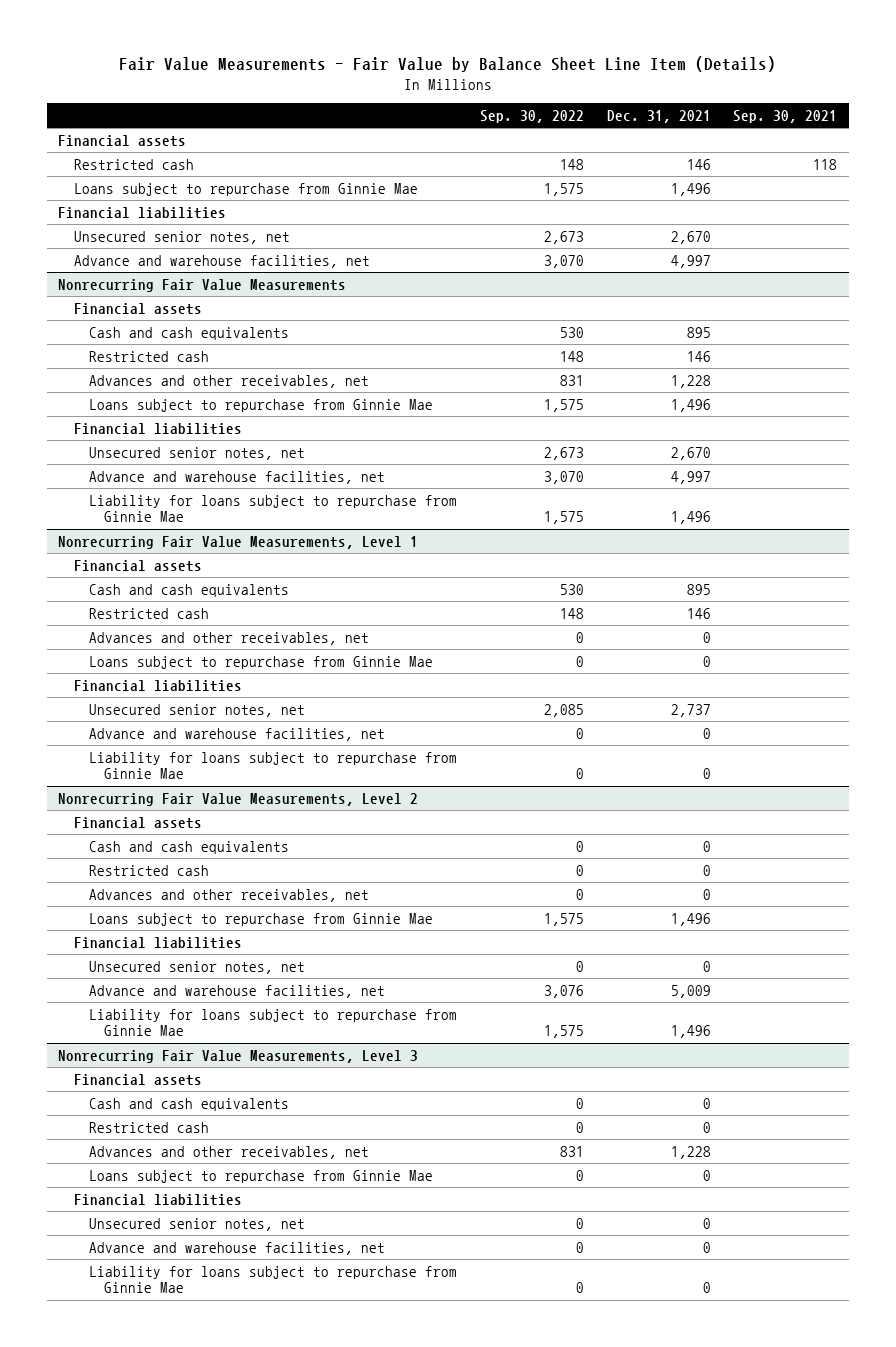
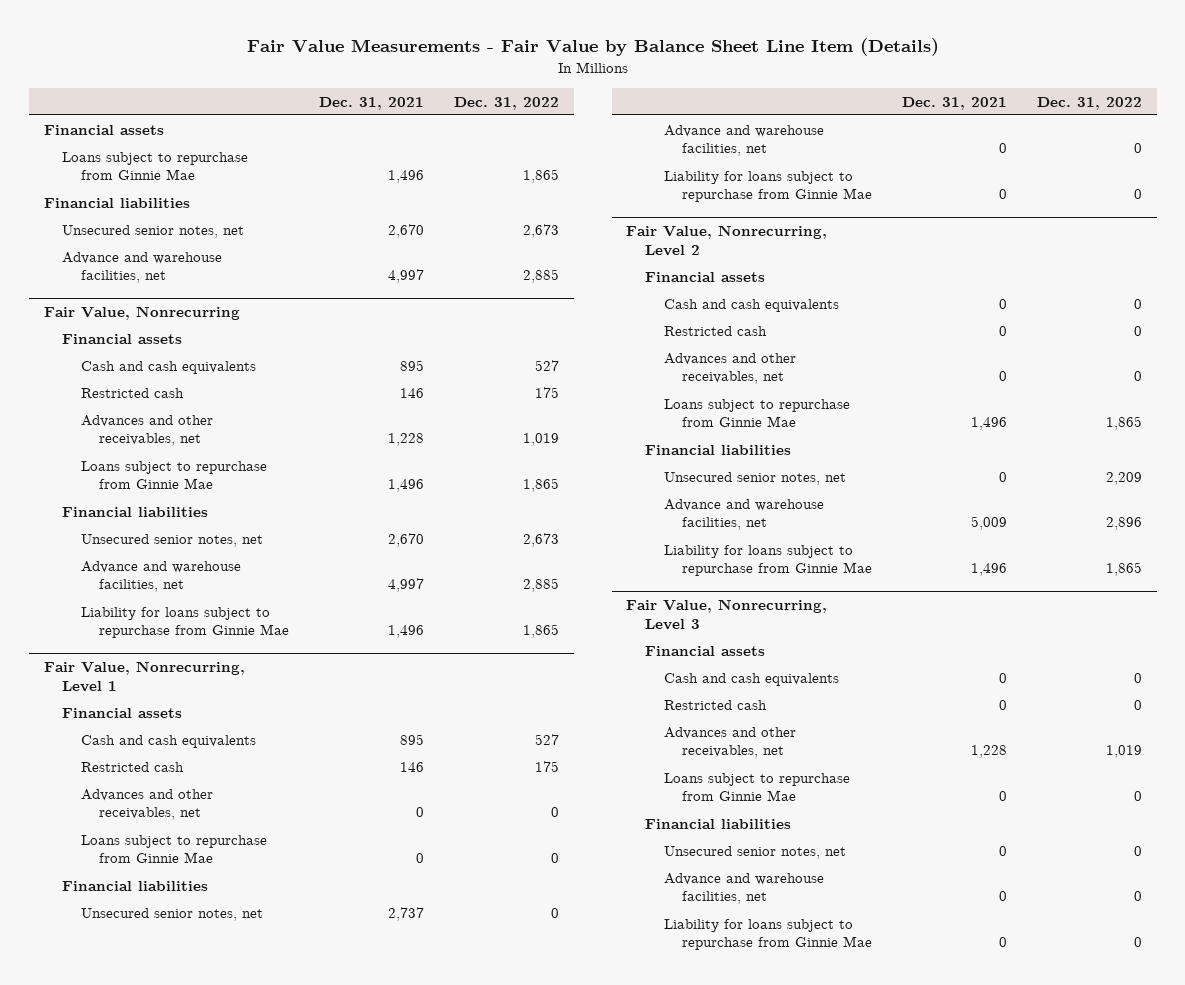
[479,109,584,123] Sep. 30, 2022 -> none
[733,109,838,123] Sep. 30, 2021 -> none
none -> [453,96,559,110] Dec. 31, 2022
[73,158,194,170] Restricted cash -> none
[58,278,347,292] Nonrecurring Fair Value Measurements -> [43,306,240,321] Fair Value, Nonrecurring
[58,535,419,549] Nonrecurring Fair Value Measurements, Level 1 -> [43,661,245,692] Fair Value, Nonrecurring, Level 1
[58,792,419,806] Nonrecurring Fair Value Measurements, Level 2 -> [626,225,828,256] Fair Value, Nonrecurring, Level 2
[58,1049,419,1063] Nonrecurring Fair Value Measurements, Level 3 -> [626,599,828,630] Fair Value, Nonrecurring, Level 3

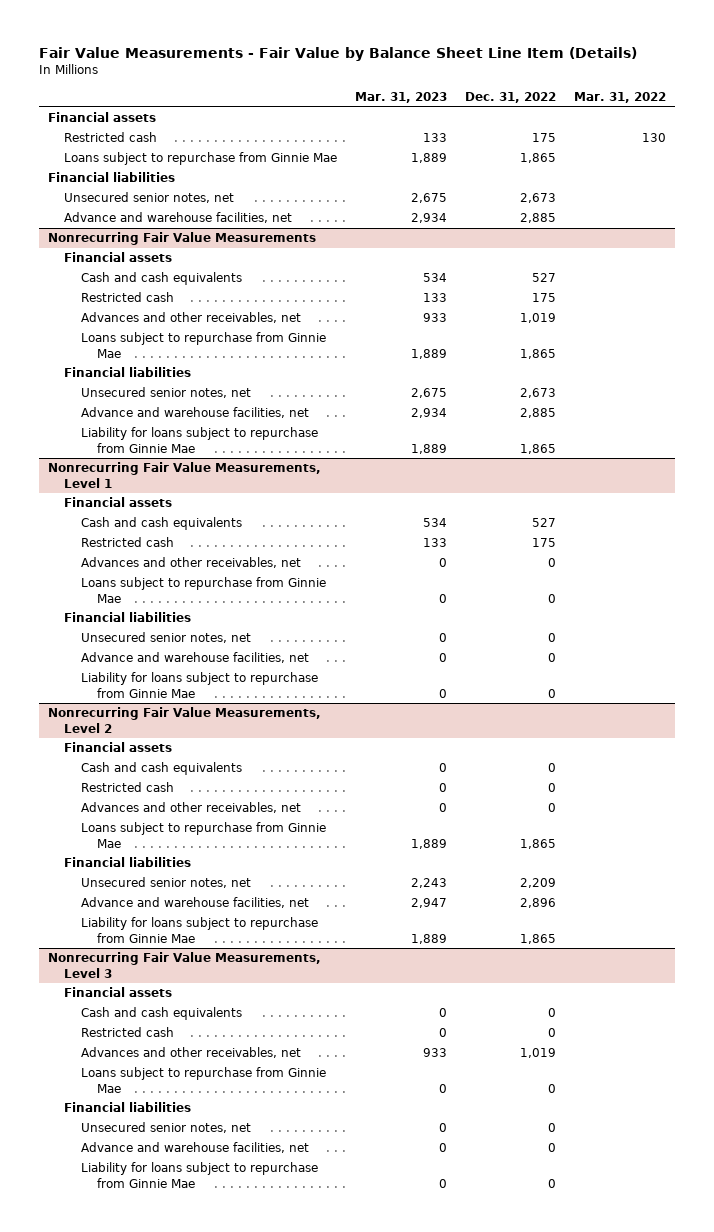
[319,96,425,110] Dec. 31, 2021 -> none
none -> [355,91,448,103] Mar. 31, 2023
none -> [573,91,666,103] Mar. 31, 2022
none -> [64,132,158,143] Restricted cash
[43,306,240,321] Fair Value, Nonrecurring -> [48,232,317,246] Nonrecurring Fair Value Measurements
[43,661,245,692] Fair Value, Nonrecurring, Level 1 -> [48,462,322,488] Nonrecurring Fair Value Measurements, Level 1
[626,225,828,256] Fair Value, Nonrecurring, Level 2 -> [48,707,322,733] Nonrecurring Fair Value Measurements, Level 2
[626,599,828,630] Fair Value, Nonrecurring, Level 3 -> [48,952,322,978] Nonrecurring Fair Value Measurements, Level 3

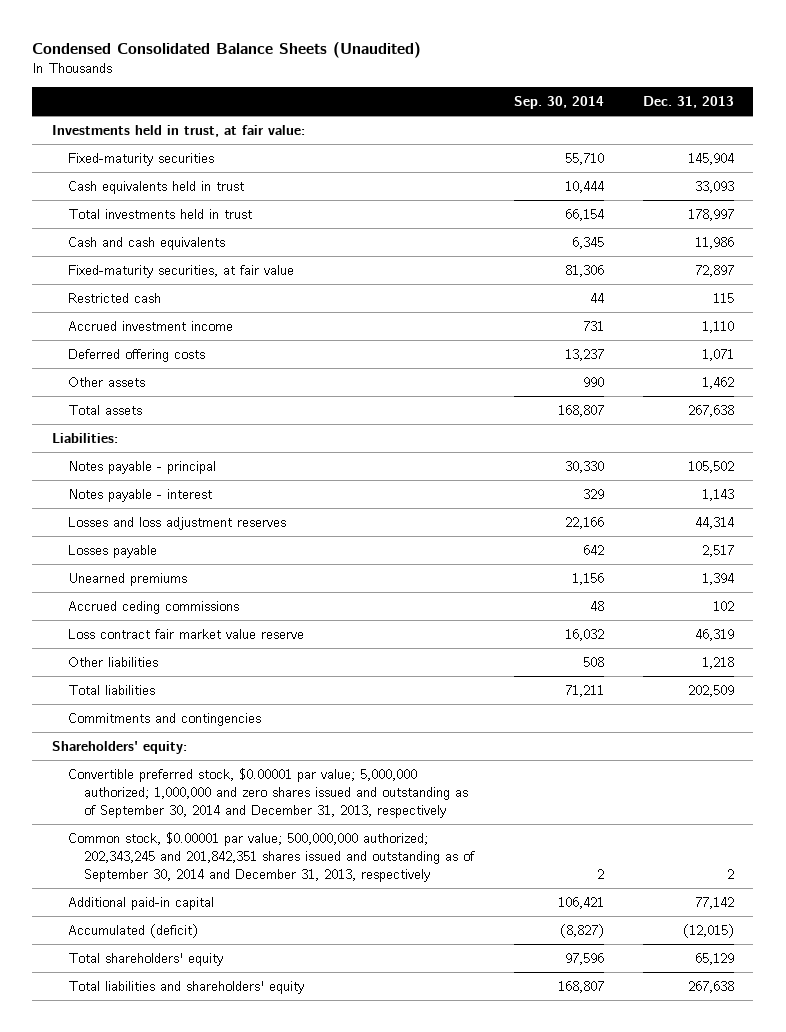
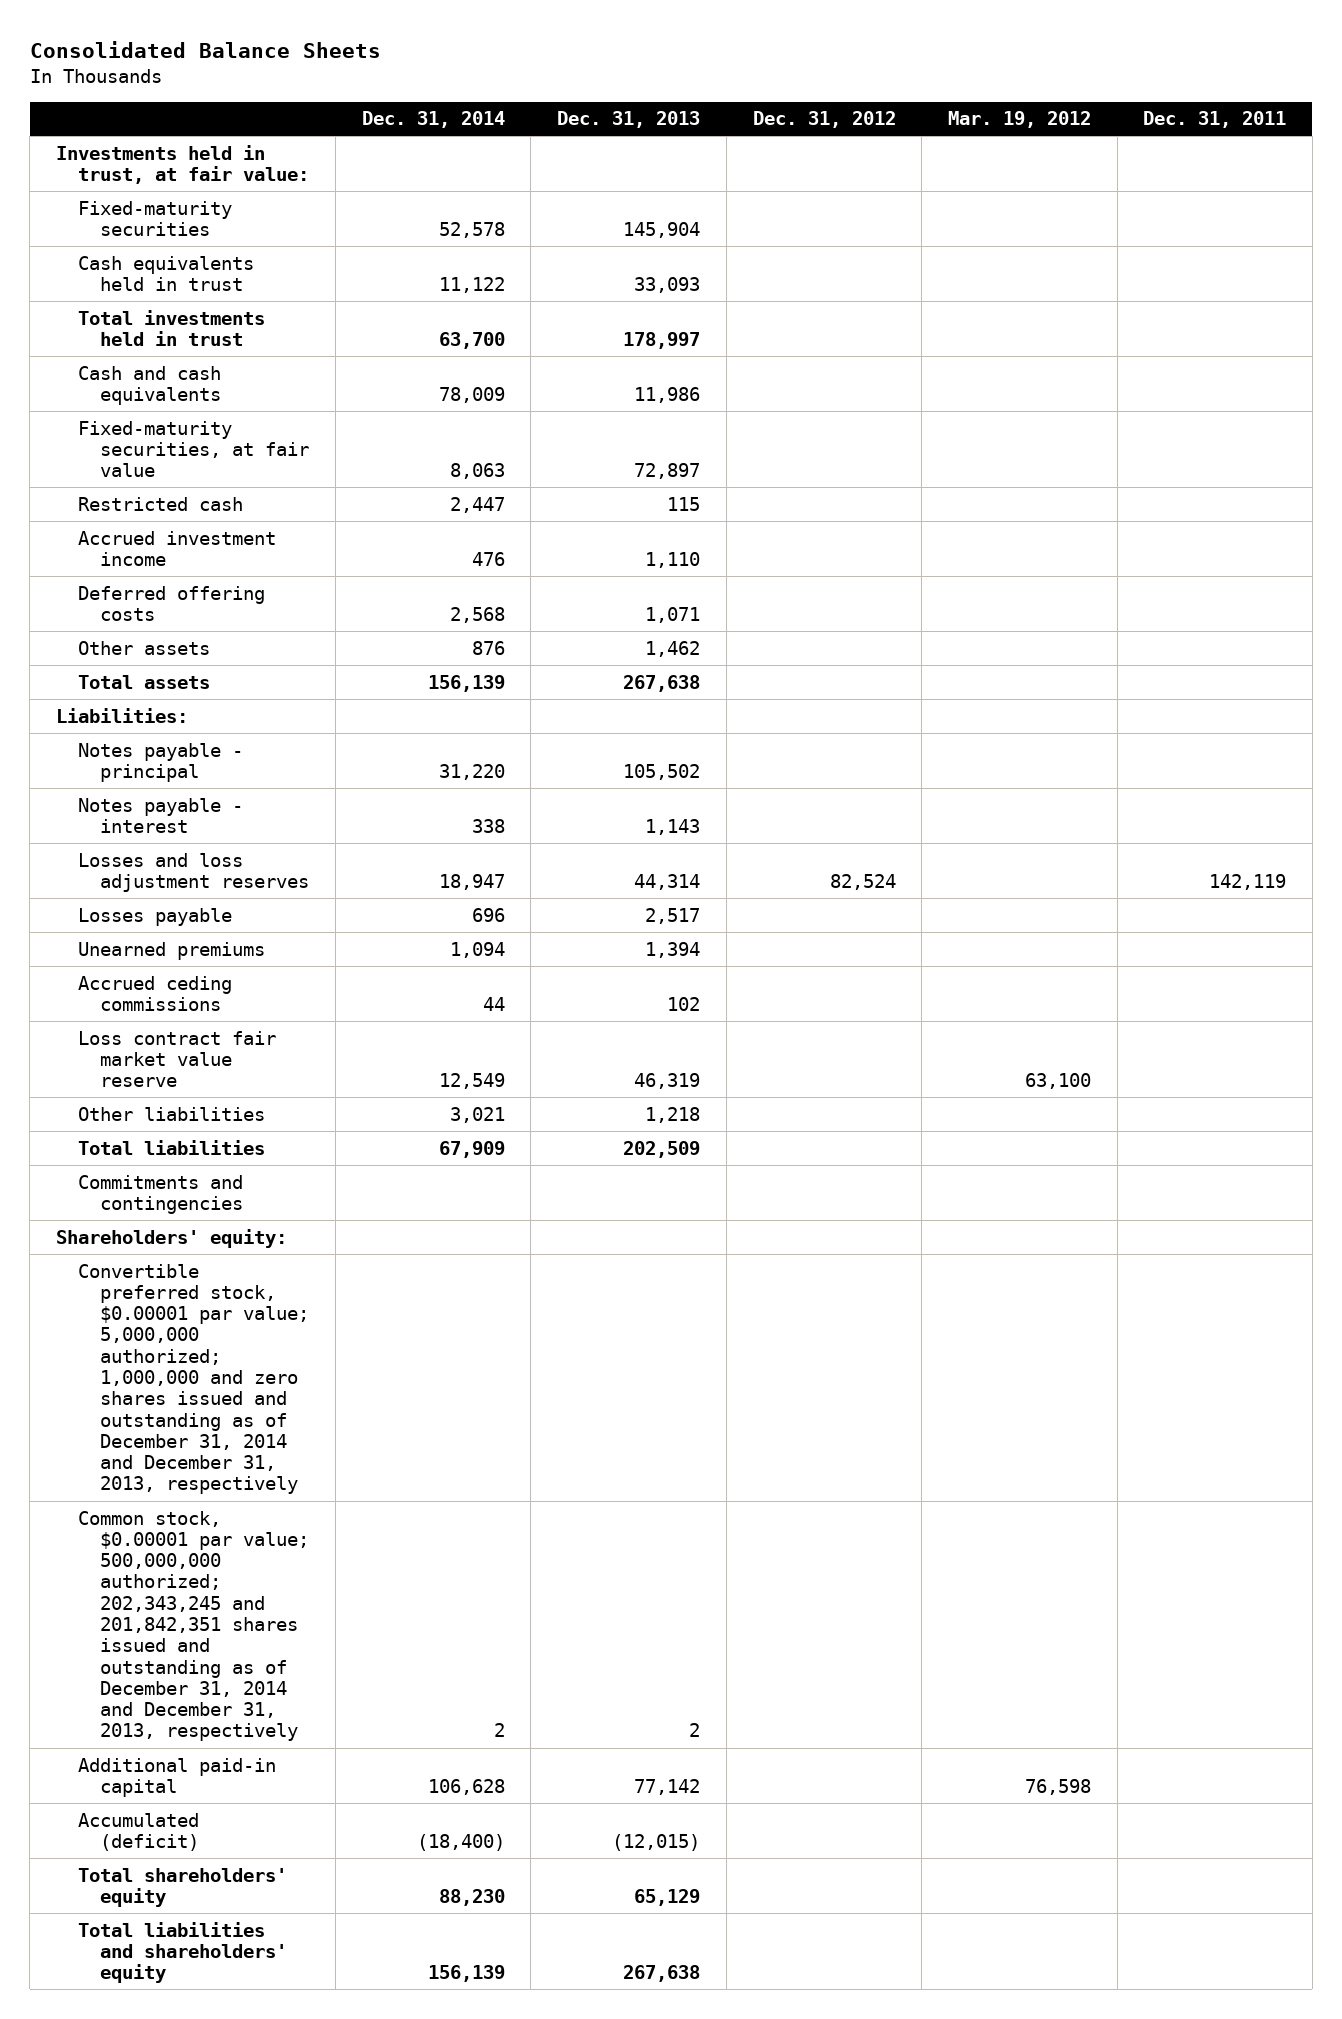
[32,42,422,59] Condensed Consolidated Balance Sheets (Unaudited) -> [29,41,381,59] Consolidated Balance Sheets
[513,95,604,109] Sep. 30, 2014 -> none
none -> [361,111,505,129] Dec. 31, 2014
none -> [752,111,896,129] Dec. 31, 2012
none -> [947,111,1091,129] Mar. 19, 2012
none -> [1143,111,1287,129] Dec. 31, 2011
[68,767,469,818] Convertible preferred stock, $0.00001 par value; 5,000,000 authorized; 1,000,000 and zero shares issued and outstanding as of September 30, 2014 and December 31, 2013, respectively -> [78,1263,310,1495] Convertible preferred stock, $0.00001 par value; 5,000,000 authorized; 1,000,000 and zero shares issued and outstanding as of December 31, 2014 and December 31, 2013, respectively
[68,831,476,882] Common stock, $0.00001 par value; 500,000,000 authorized; 202,343,245 and 201,842,351 shares issued and outstanding as of September 30, 2014 and December 31, 2013, respectively -> [78,1510,310,1742] Common stock, $0.00001 par value; 500,000,000 authorized; 202,343,245 and 201,842,351 shares issued and outstanding as of December 31, 2014 and December 31, 2013, respectively

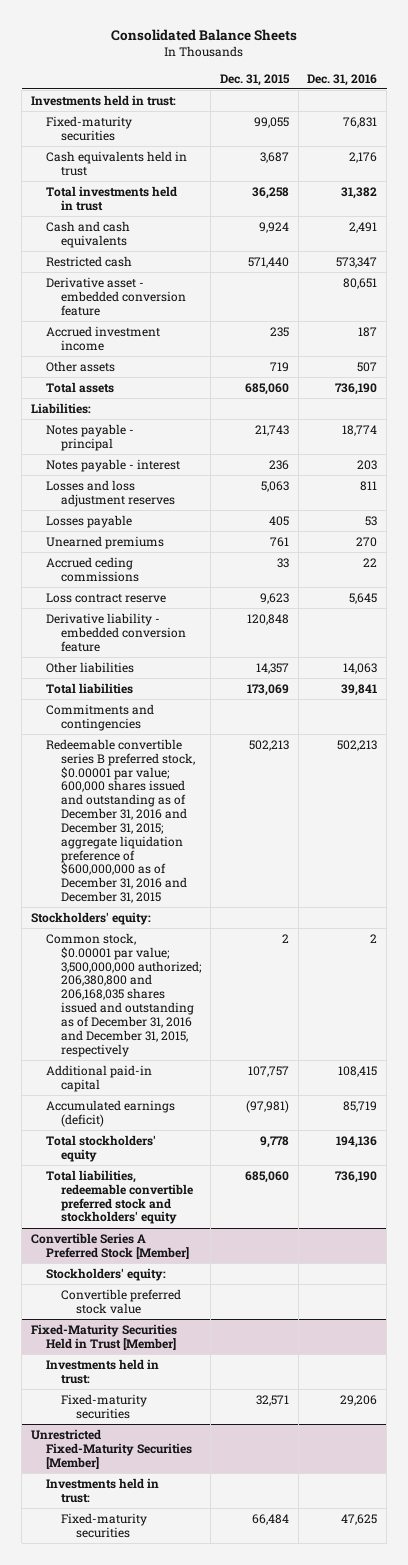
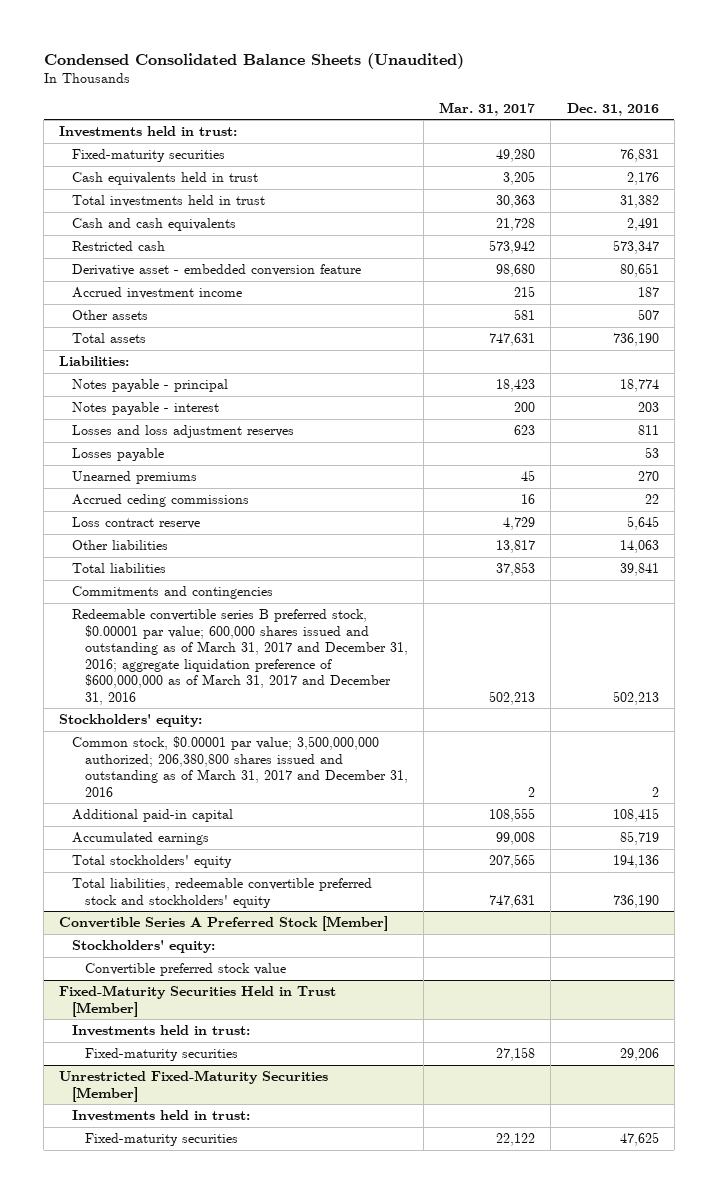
[111,29,298,42] Consolidated Balance Sheets -> [43,52,464,69] Condensed Consolidated Balance Sheets (Unaudited)
[219,73,290,86] Dec. 31, 2015 -> none
none -> [439,101,536,116] Mar. 31, 2017
[46,612,187,652] Derivative liability - embedded conversion feature -> none
[46,738,196,904] Redeemable convertible series B preferred stock, $0.00001 par value; 600,000 shares issued and outstanding as of December 31, 2016 and December 31, 2015; aggregate liquidation preference of $600,000,000 as of December 31, 2016 and December 31, 2015 -> [72,609,409,705] Redeemable convertible series B preferred stock, $0.00001 par value; 600,000 shares issued and outstanding as of March 31, 2017 and December 31, 2016; aggregate liquidation preference of $600,000,000 as of March 31, 2017 and December 31, 2016
[46,932,203,1057] Common stock, $0.00001 par value; 3,500,000,000 authorized; 206,380,800 and 206,168,035 shares issued and outstanding as of December 31, 2016 and December 31, 2015, respectively -> [72,736,409,797] Common stock, $0.00001 par value; 3,500,000,000 authorized; 206,380,800 shares issued and outstanding as of March 31, 2017 and December 31, 2016
[46,1099,176,1127] Accumulated earnings (deficit) -> [72,832,210,846] Accumulated earnings

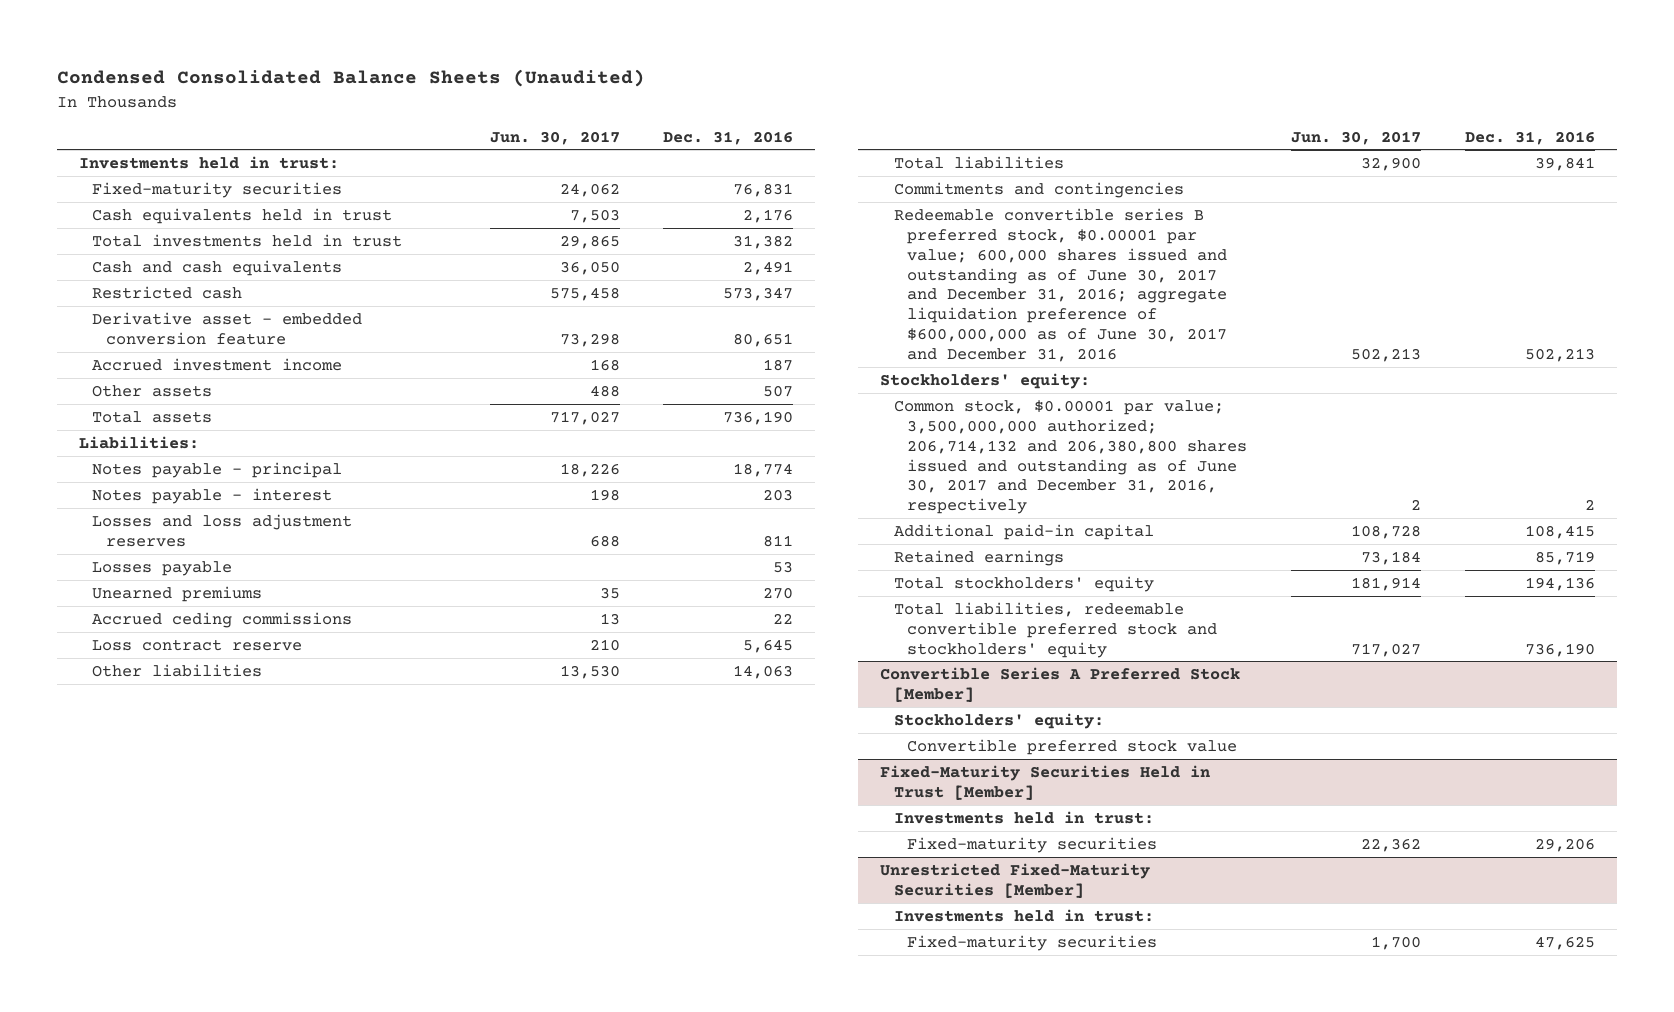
[439,101,536,116] Mar. 31, 2017 -> none
none -> [489,130,620,145] Jun. 30, 2017
[72,609,409,705] Redeemable convertible series B preferred stock, $0.00001 par value; 600,000 shares issued and outstanding as of March 31, 2017 and December 31, 2016; aggregate liquidation preference of $600,000,000 as of March 31, 2017 and December 31, 2016 -> [893,207,1228,363] Redeemable convertible series B preferred stock, $0.00001 par value; 600,000 shares issued and outstanding as of June 30, 2017 and December 31, 2016; aggregate liquidation preference of $600,000,000 as of June 30, 2017 and December 31, 2016
[72,736,409,797] Common stock, $0.00001 par value; 3,500,000,000 authorized; 206,380,800 shares issued and outstanding as of March 31, 2017 and December 31, 2016 -> [893,399,1248,515] Common stock, $0.00001 par value; 3,500,000,000 authorized; 206,714,132 and 206,380,800 shares issued and outstanding as of June 30, 2017 and December 31, 2016, respectively
[72,832,210,846] Accumulated earnings -> [893,549,1064,566] Retained earnings

